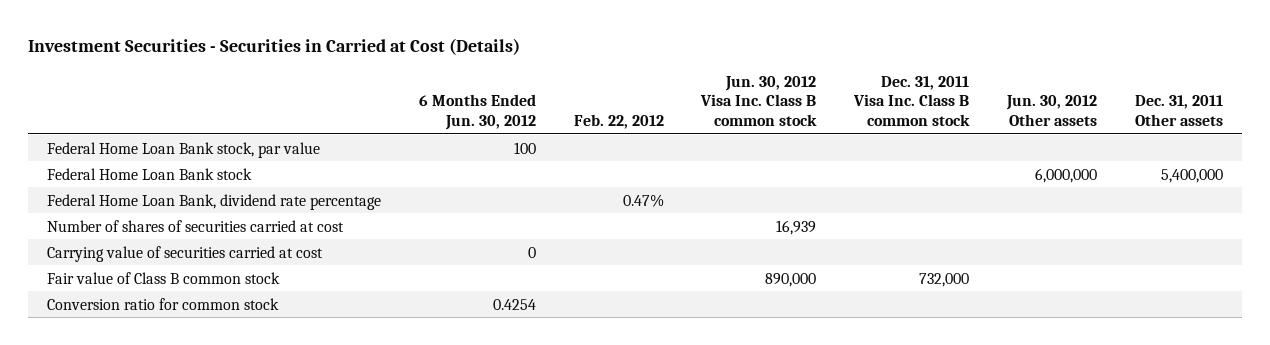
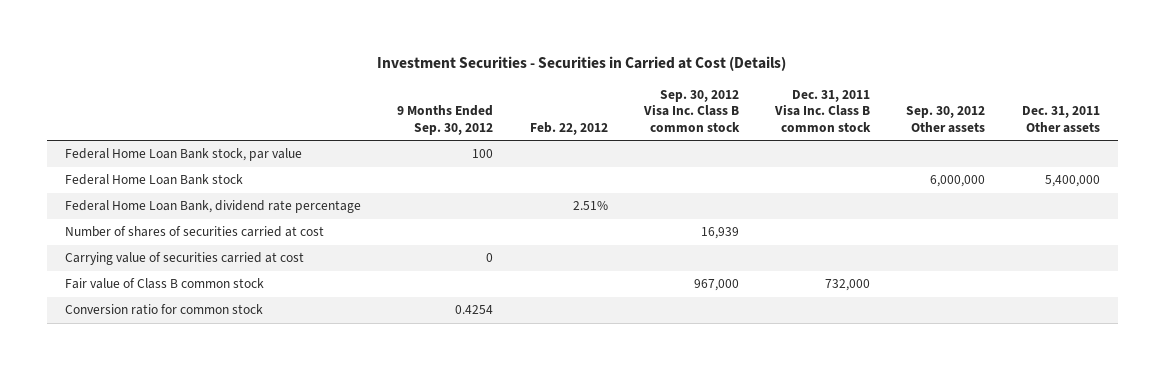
[418,94,536,131] 6 Months Ended Jun. 30, 2012 -> none
[700,75,818,127] Jun. 30, 2012 Visa Inc. Class B common stock -> none
[1006,95,1098,127] Jun. 30, 2012 Other assets -> none
none -> [397,105,494,135] 9 Months Ended Sep. 30, 2012
none -> [642,89,740,132] Sep. 30, 2012 Visa Inc. Class B common stock
none -> [906,106,986,133] Sep. 30, 2012 Other assets
[622,193,664,207] 0.47% -> [572,201,608,211] 2.51%

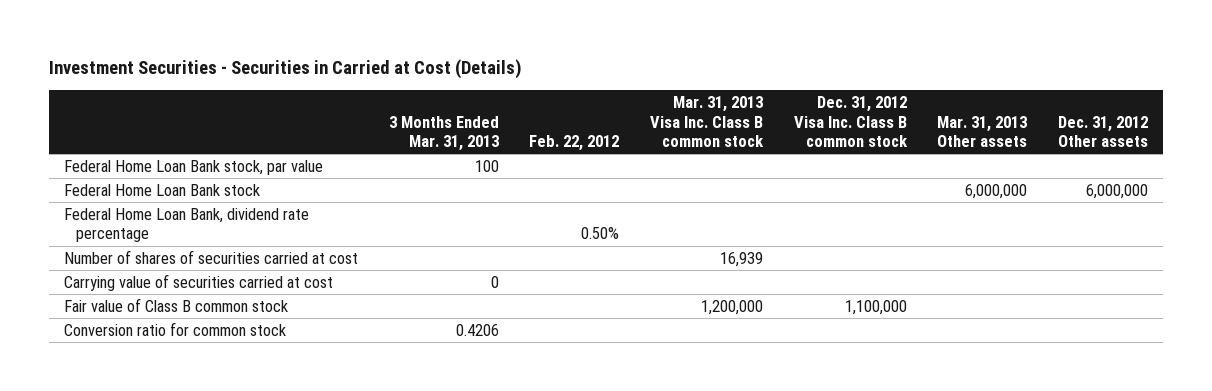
[397,105,494,135] 9 Months Ended Sep. 30, 2012 -> none
[642,89,740,132] Sep. 30, 2012 Visa Inc. Class B common stock -> none
[774,89,872,132] Dec. 31, 2011 Visa Inc. Class B common stock -> none
[906,106,986,133] Sep. 30, 2012 Other assets -> none
[1021,106,1100,133] Dec. 31, 2011 Other assets -> none
none -> [388,115,499,152] 3 Months Ended Mar. 31, 2013
none -> [650,96,765,148] Mar. 31, 2013 Visa Inc. Class B common stock
none -> [793,96,908,148] Dec. 31, 2012 Visa Inc. Class B common stock
none -> [937,115,1028,148] Mar. 31, 2013 Other assets
none -> [1057,115,1148,148] Dec. 31, 2012 Other assets
[572,201,608,211] 2.51% -> [581,227,620,240] 0.50%

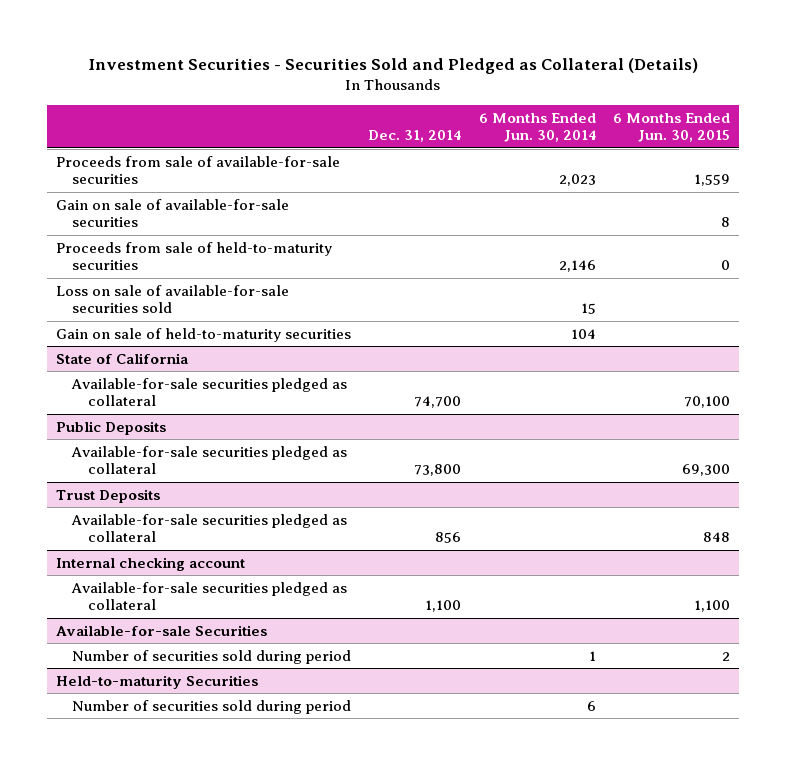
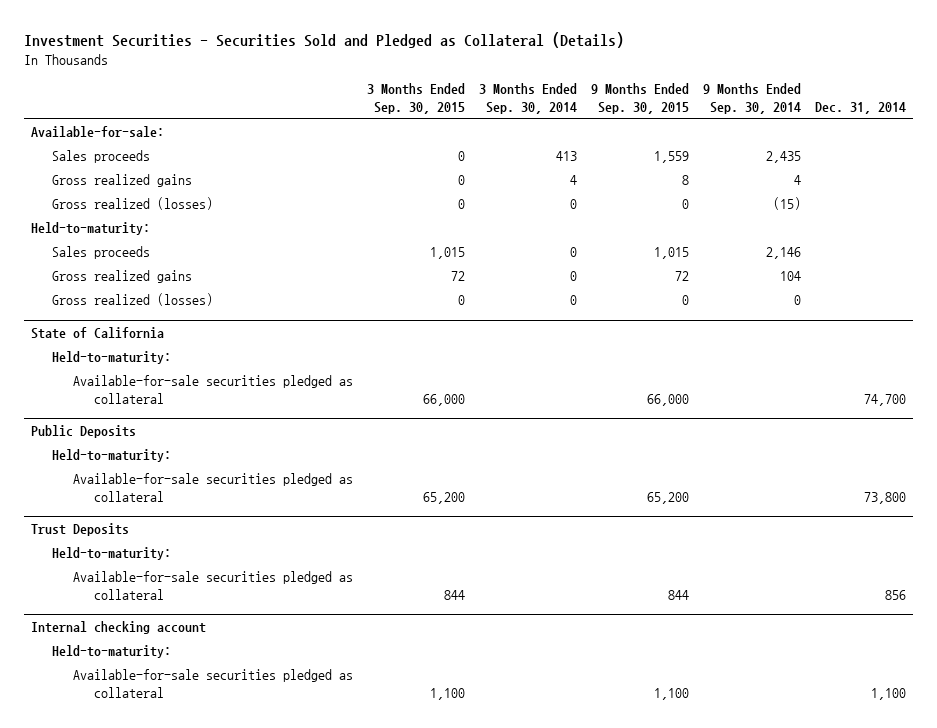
[478,112,596,143] 6 Months Ended Jun. 30, 2014 -> none
[612,112,730,143] 6 Months Ended Jun. 30, 2015 -> none
none -> [367,83,466,114] 3 Months Ended Sep. 30, 2015
none -> [479,83,578,114] 3 Months Ended Sep. 30, 2014
none -> [590,83,689,114] 9 Months Ended Sep. 30, 2015
none -> [702,83,801,114] 9 Months Ended Sep. 30, 2014
[55,284,289,314] Loss on sale of available-for-sale securities sold -> none
[55,327,351,342] Gain on sale of held-to-maturity securities -> none
none -> [31,126,165,138] Available-for-sale:
[55,155,340,185] Proceeds from sale of available-for-sale securities -> [52,150,151,164] Sales proceeds
[55,198,289,228] Gain on sale of available-for-sale securities -> [52,174,193,188] Gross realized gains
none -> [52,197,214,211] Gross realized (losses)
none -> [31,222,151,236] Held-to-maturity:
[55,241,332,271] Proceeds from sale of held-to-maturity securities -> [52,246,151,260] Sales proceeds
none -> [52,270,193,284] Gross realized gains
none -> [52,293,214,307] Gross realized (losses)
none -> [52,351,172,365] Held-to-maturity:
none -> [52,449,172,463] Held-to-maturity:
none -> [52,547,172,561] Held-to-maturity:
none -> [52,645,172,659] Held-to-maturity:
[55,624,267,636] Available-for-sale Securities -> none
[72,649,352,664] Number of securities sold during period -> none
[55,674,258,689] Held-to-maturity Securities -> none
[72,699,352,714] Number of securities sold during period -> none

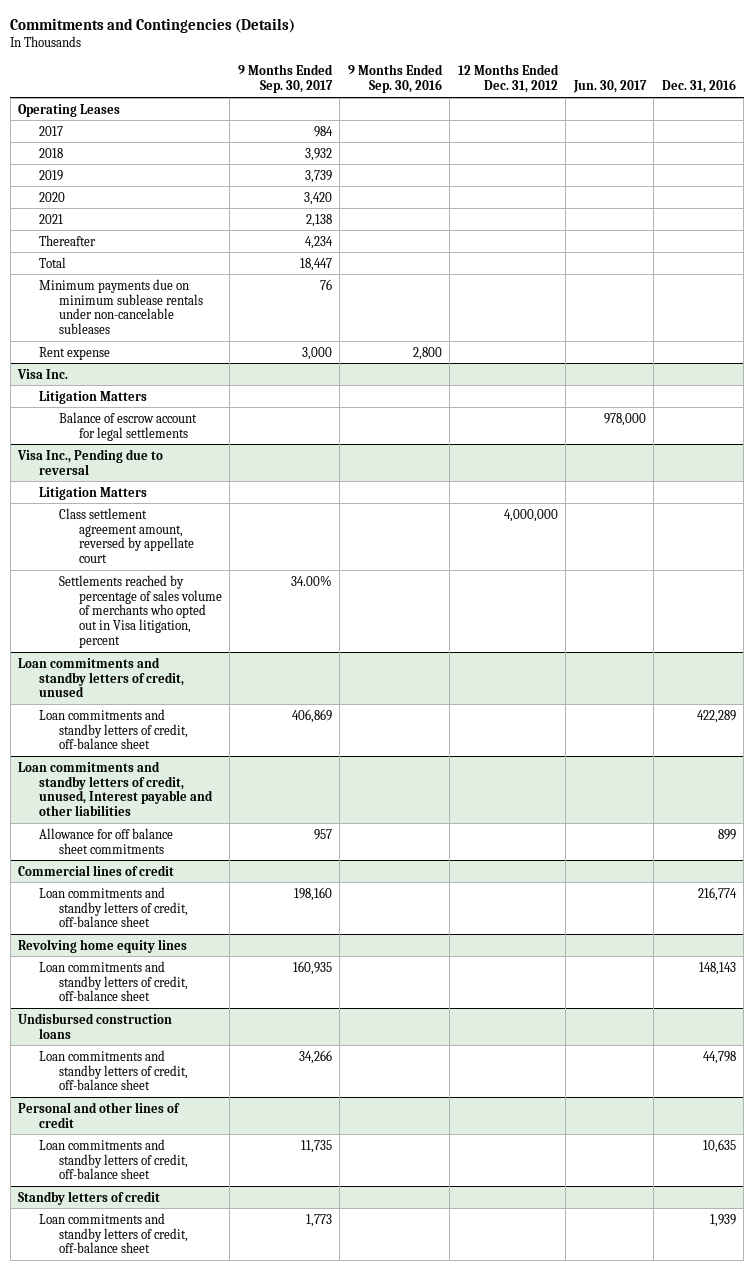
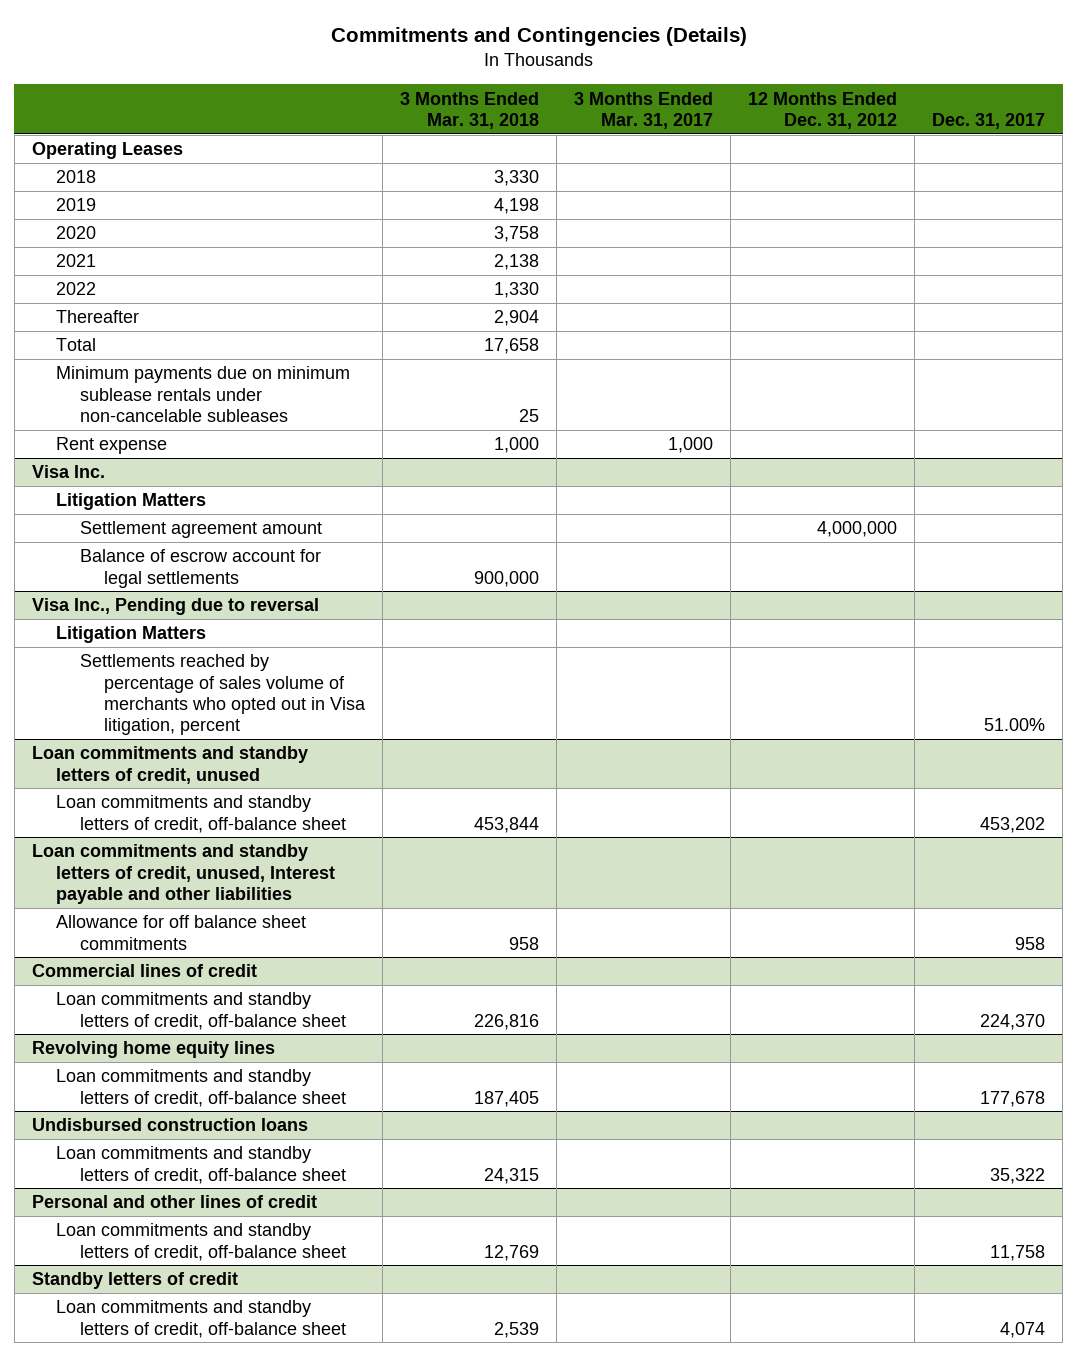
[237,64,333,94] 9 Months Ended Sep. 30, 2017 -> none
[347,64,443,94] 9 Months Ended Sep. 30, 2016 -> none
[572,80,647,94] Jun. 30, 2017 -> none
[661,79,736,94] Dec. 31, 2016 -> none
none -> [400,91,540,130] 3 Months Ended Mar. 31, 2018
none -> [574,91,714,130] 3 Months Ended Mar. 31, 2017
none -> [932,113,1046,130] Dec. 31, 2017
[38,125,63,136] 2017 -> none
none -> [56,282,97,296] 2022
none -> [80,521,323,539] Settlement agreement amount
[58,507,194,564] Class settlement agreement amount, reversed by appellate court -> none

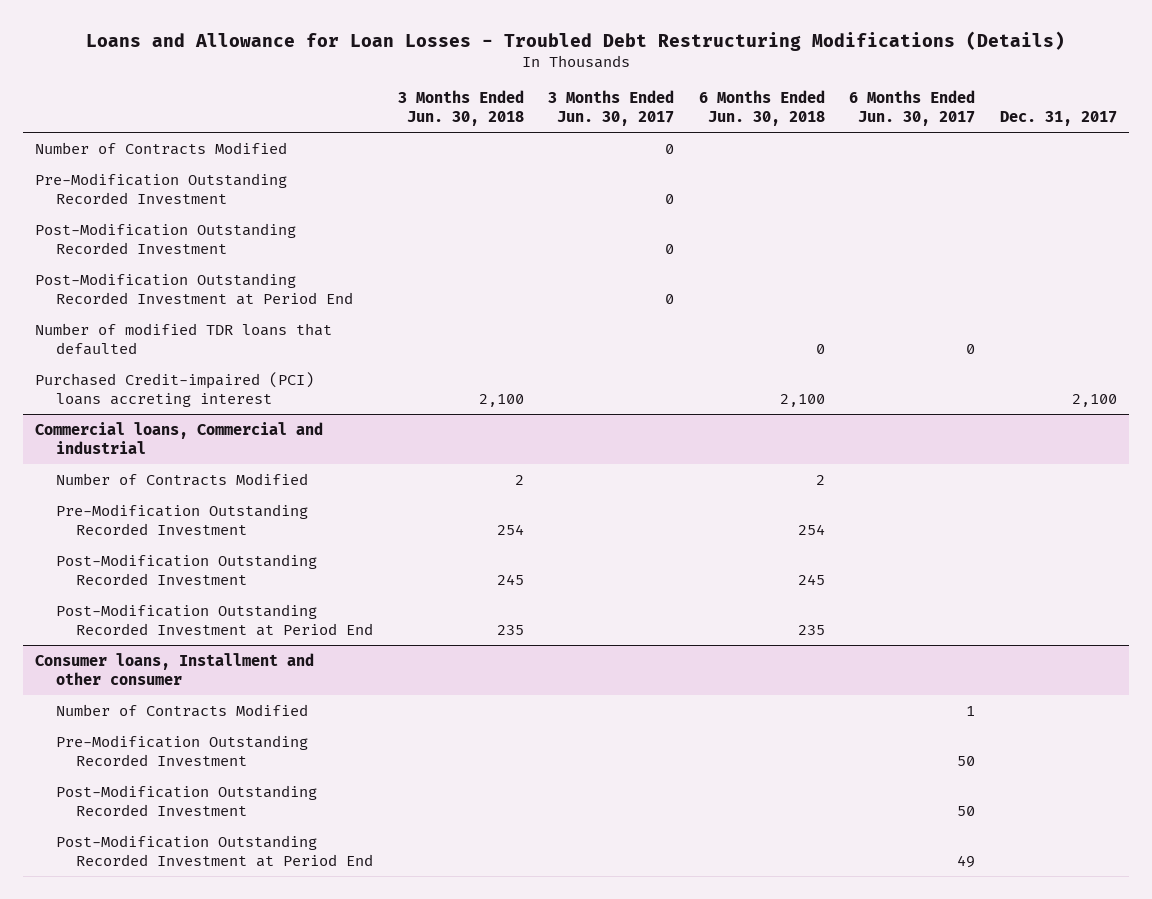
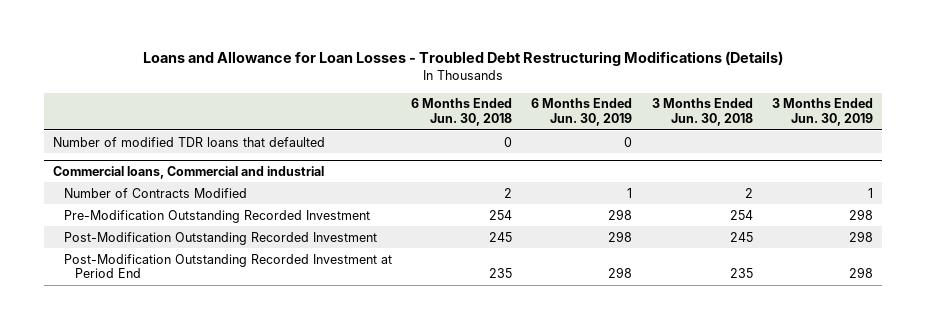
[548,90,675,126] 3 Months Ended Jun. 30, 2017 -> none
[849,90,976,126] 6 Months Ended Jun. 30, 2017 -> none
[999,110,1117,126] Dec. 31, 2017 -> none
none -> [531,98,633,127] 6 Months Ended Jun. 30, 2019
none -> [771,98,873,127] 3 Months Ended Jun. 30, 2019
[35,141,288,155] Number of Contracts Modified -> none
[35,172,288,204] Pre-Modification Outstanding Recorded Investment -> none
[35,222,297,254] Post-Modification Outstanding Recorded Investment -> none
[35,272,353,305] Post-Modification Outstanding Recorded Investment at Period End -> none
[35,371,315,407] Purchased Credit-impaired (PCI) loans accreting interest -> none
[35,652,315,685] Consumer loans, Installment and other consumer -> none
[55,703,308,717] Number of Contracts Modified -> none
[55,734,308,766] Pre-Modification Outstanding Recorded Investment -> none
[55,784,317,816] Post-Modification Outstanding Recorded Investment -> none
[55,834,374,867] Post-Modification Outstanding Recorded Investment at Period End -> none

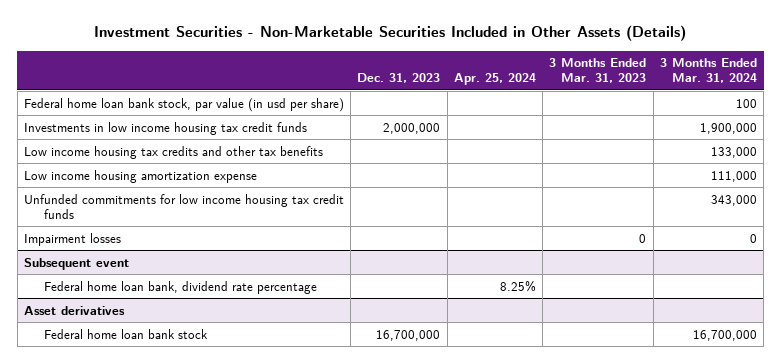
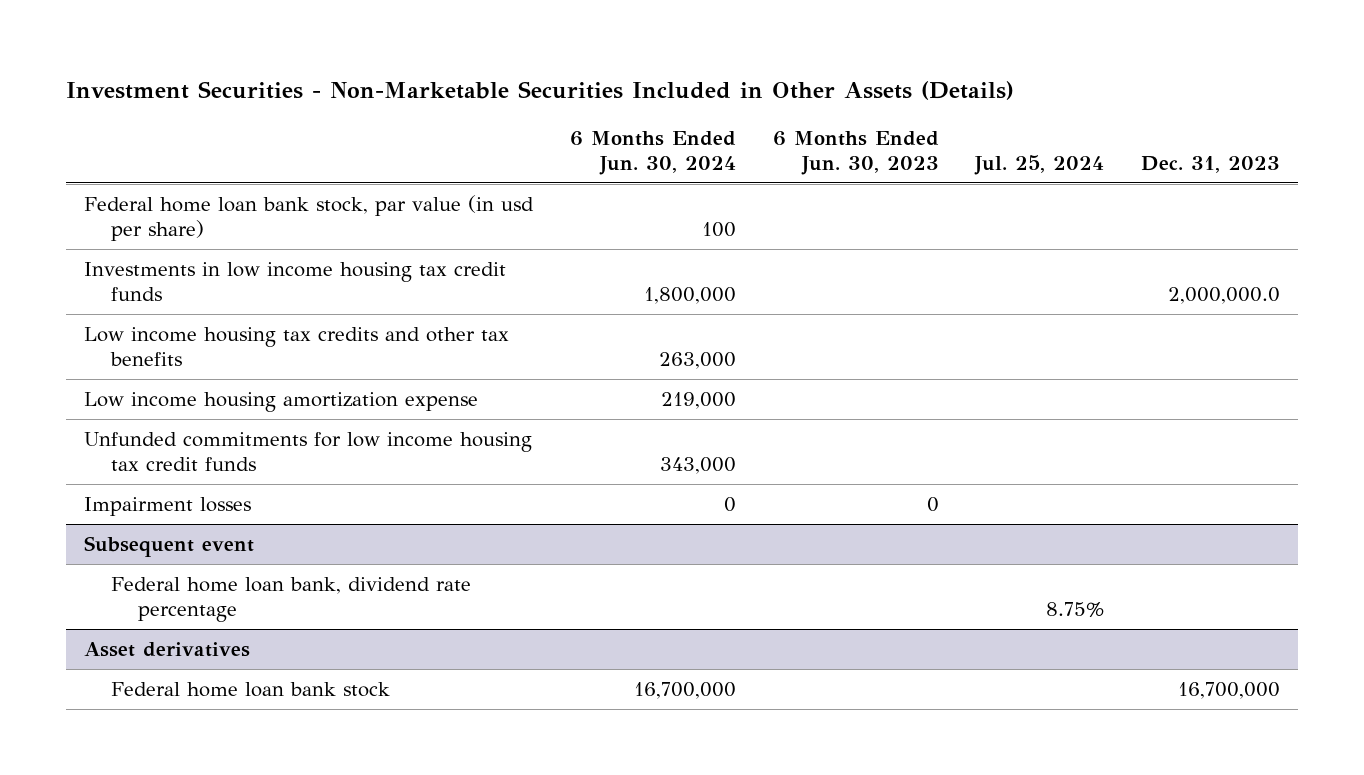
[453,73,536,86] Apr. 25, 2024 -> none
[549,58,647,84] 3 Months Ended Mar. 31, 2023 -> none
[659,58,757,84] 3 Months Ended Mar. 31, 2024 -> none
none -> [570,130,737,176] 6 Months Ended Jun. 30, 2024
none -> [772,130,939,176] 6 Months Ended Jun. 30, 2023
none -> [974,155,1105,176] Jul. 25, 2024
[383,122,441,134] 2,000,000 -> [1168,287,1281,305] 2,000,000.0

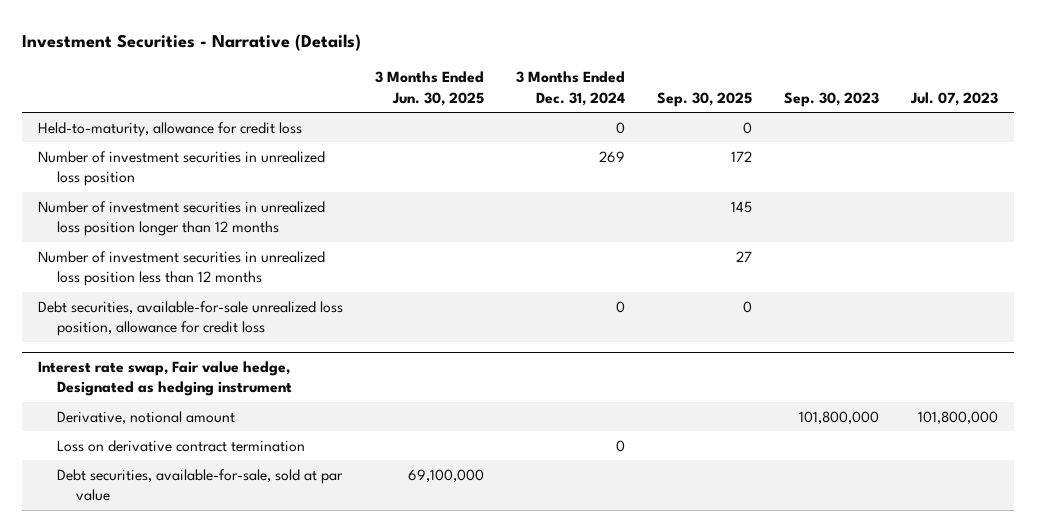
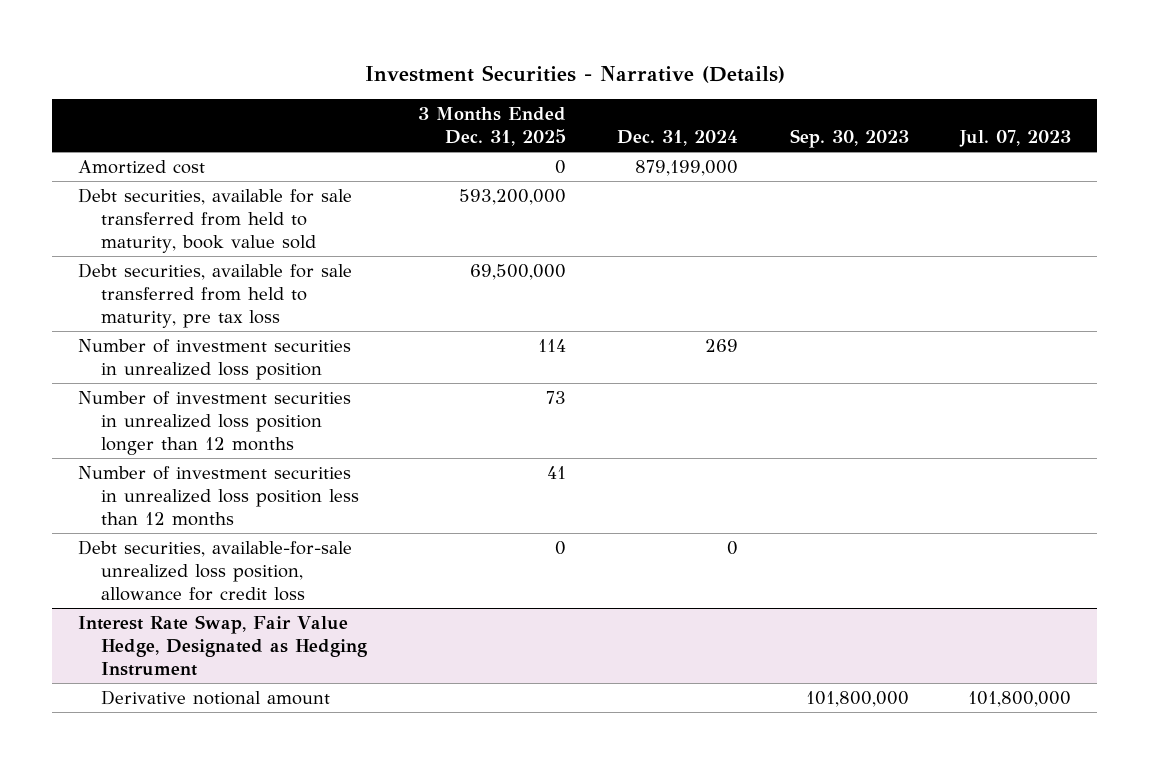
[375,71,485,106] 3 Months Ended Jun. 30, 2025 -> none
[516,71,626,106] 3 Months Ended Dec. 31, 2024 -> none
[657,91,753,107] Sep. 30, 2025 -> none
none -> [418,107,567,147] 3 Months Ended Dec. 31, 2025
none -> [617,130,739,147] Dec. 31, 2024
[38,121,303,137] Held-to-maturity, allowance for credit loss -> none
none -> [77,159,205,174] Amortized cost
none -> [77,187,352,254] Debt securities, available for sale transferred from held to maturity, book value sold
none -> [77,262,352,329] Debt securities, available for sale transferred from held to maturity, pre tax loss
[56,439,305,452] Loss on derivative contract termination -> none
[56,468,343,502] Debt securities, available-for-sale, sold at par value -> none
[38,361,292,397] Interest rate swap, Fair value hedge, Designated as hedging instrument -> [77,614,367,677] Interest Rate Swap, Fair Value Hedge, Designated as Hedging Instrument
[56,410,235,424] Derivative, notional amount -> [100,689,330,705] Derivative notional amount

